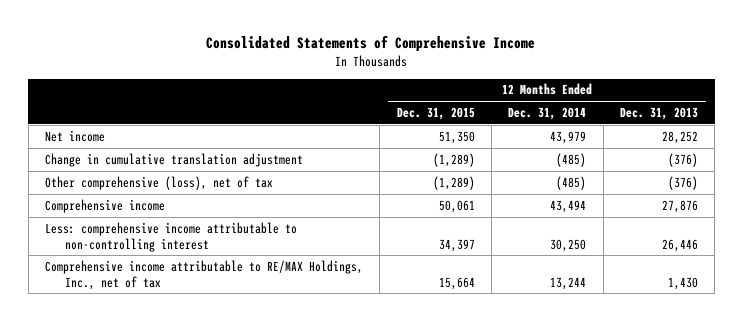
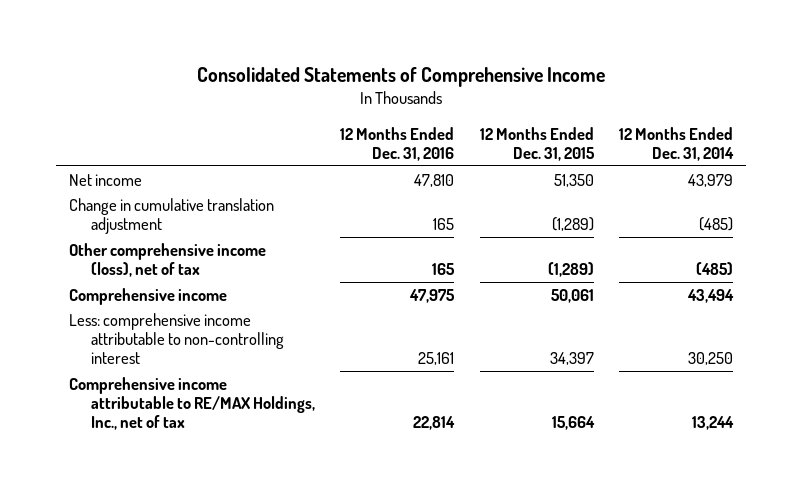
[619,106,698,120] Dec. 31, 2013 -> none
none -> [340,126,455,162] 12 Months Ended Dec. 31, 2016
[44,175,273,190] Other comprehensive (loss), net of tax -> [68,242,266,278] Other comprehensive income (loss), net of tax

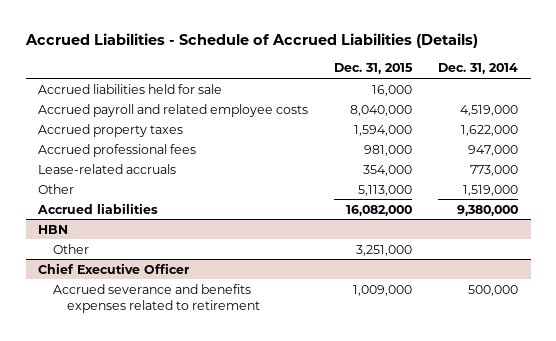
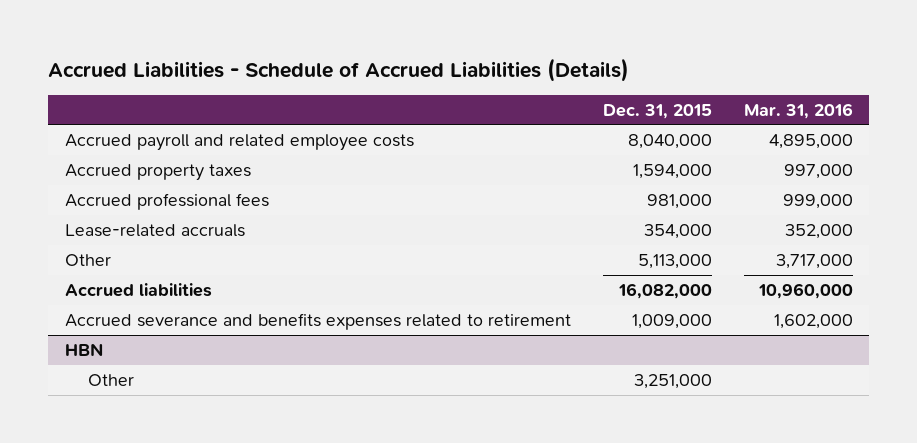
[437,63,518,75] Dec. 31, 2014 -> none
none -> [743,102,853,119] Mar. 31, 2016
[38,83,223,94] Accrued liabilities held for sale -> none
none -> [64,312,571,330] Accrued severance and benefits expenses related to retirement
[38,262,191,274] Chief Executive Officer -> none
[52,283,261,313] Accrued severance and benefits expenses related to retirement -> none

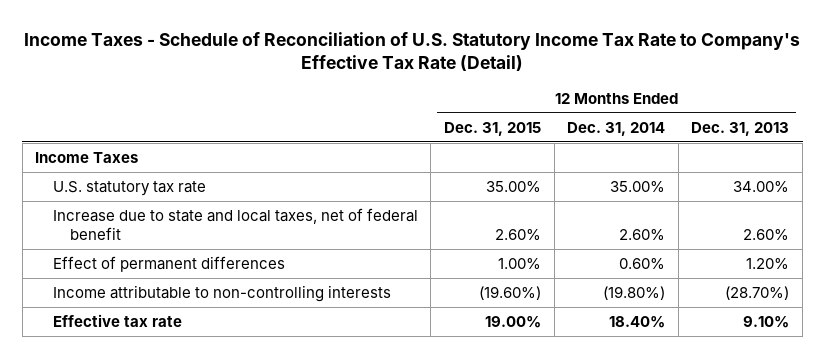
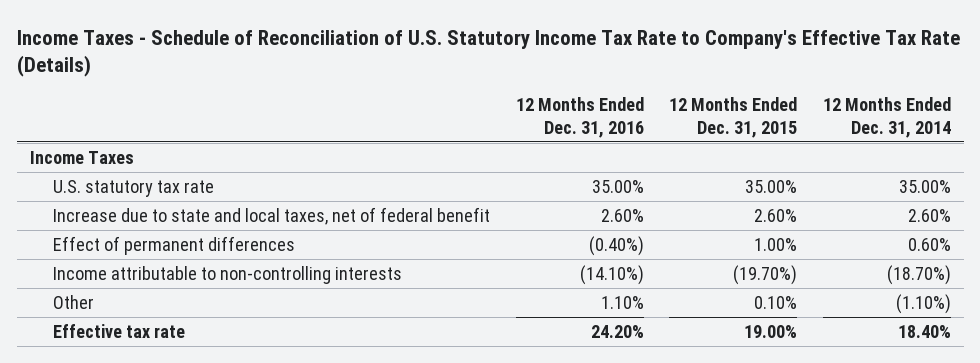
[24,31,801,72] Income Taxes - Schedule of Reconciliation of U.S. Statutory Income Tax Rate to Company's Effective Tax Rate (Detail) -> [16,29,960,78] Income Taxes - Schedule of Reconciliation of U.S. Statutory Income Tax Rate to Company's Effective Tax Rate (Details)
[691,121,790,136] Dec. 31, 2013 -> none
none -> [515,96,644,138] 12 Months Ended Dec. 31, 2016
[479,285,542,300] (19.60%) -> [733,264,798,285] (19.70%)
[603,285,666,300] (19.80%) -> [886,264,951,285] (18.70%)
none -> [53,294,95,309] Other

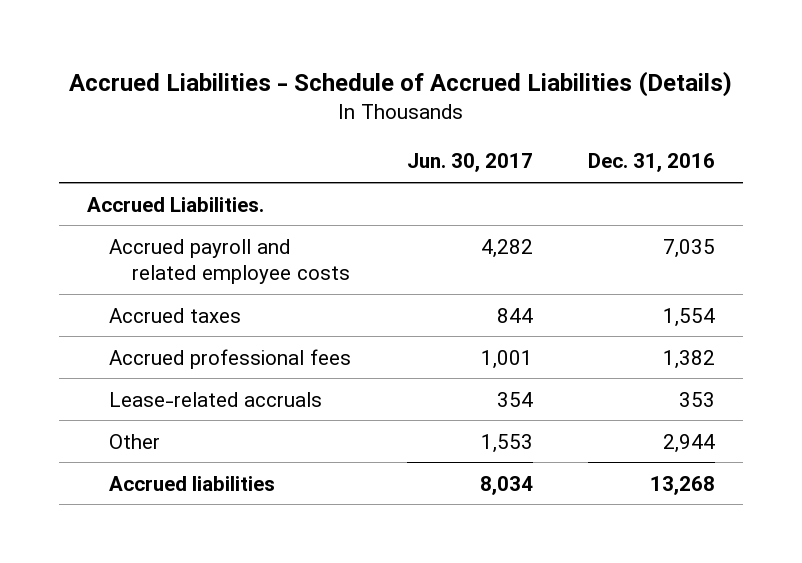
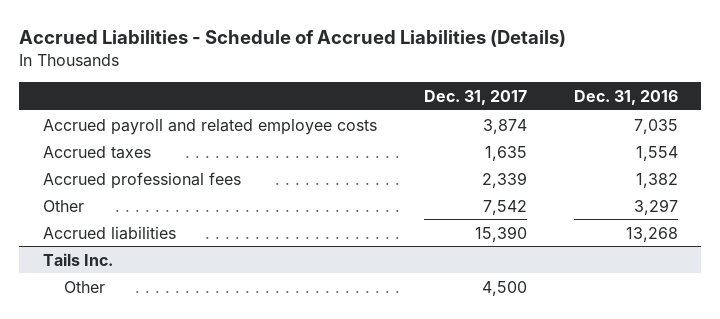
[406,153,533,173] Jun. 30, 2017 -> none
none -> [423,89,527,105] Dec. 31, 2017
[86,196,264,212] Accrued Liabilities. -> none
[109,391,323,407] Lease-related accruals -> none
[663,433,716,453] 2,944 -> [633,198,678,215] 3,297
none -> [42,252,113,266] Tails Inc.
none -> [63,280,105,293] Other

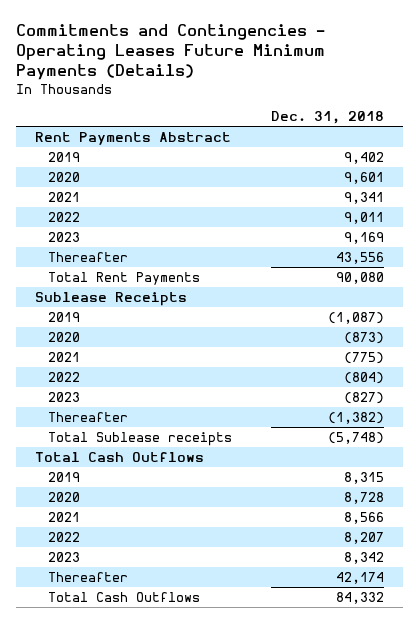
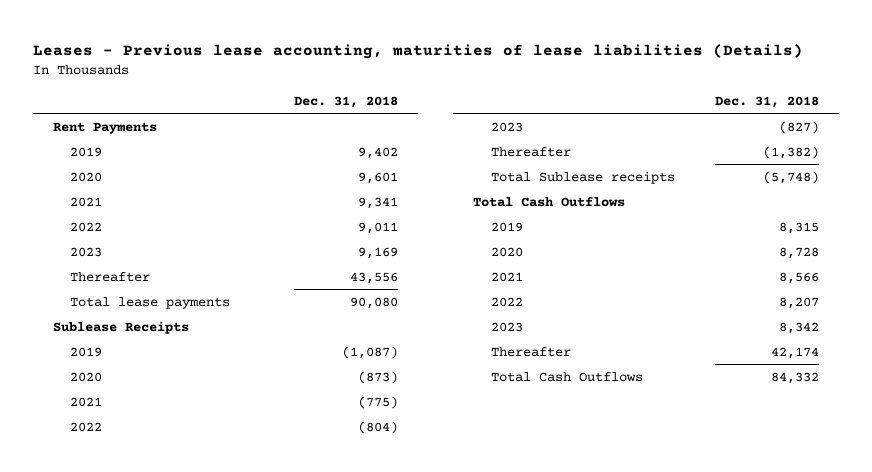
[15,23,325,81] Commitments and Contingencies - Operating Leases Future Minimum Payments (Details) -> [33,43,804,59] Leases - Previous lease accounting, maturities of lease liabilities (Details)
[34,131,231,145] Rent Payments Abstract -> [53,121,158,134] Rent Payments
[47,271,200,285] Total Rent Payments -> [70,296,231,309] Total lease payments

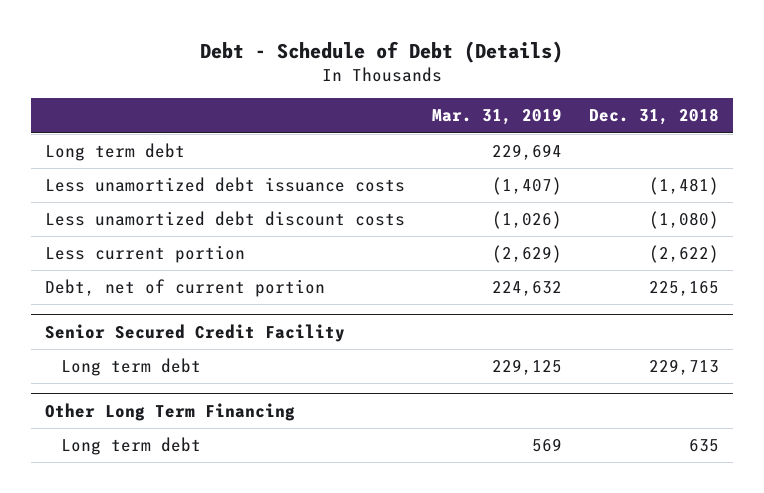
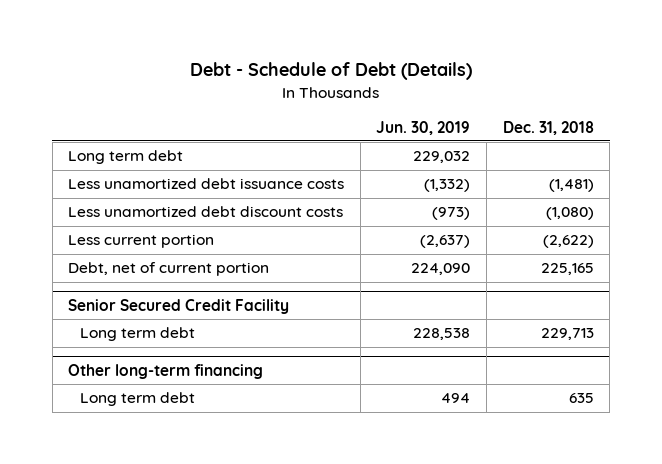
[432,108,563,126] Mar. 31, 2019 -> none
none -> [376,120,471,135] Jun. 30, 2019
[44,403,295,422] Other Long Term Financing -> [68,363,264,379] Other long-term financing

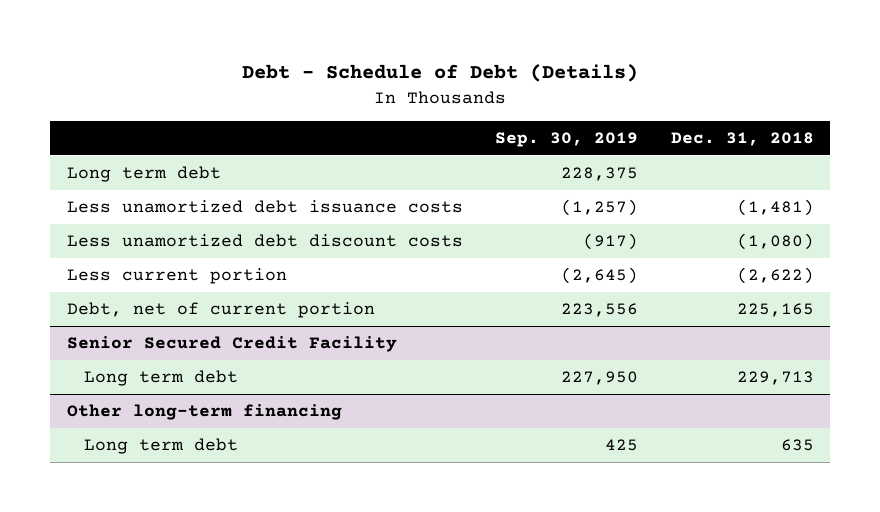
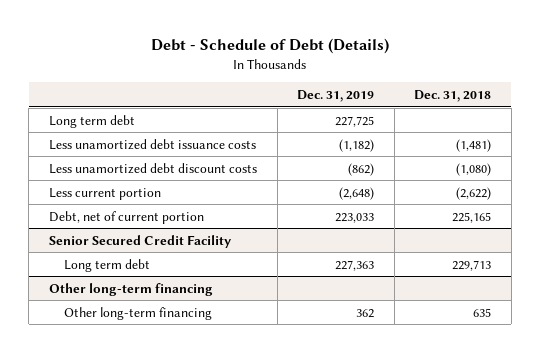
[495,132,639,148] Sep. 30, 2019 -> none
none -> [297,90,375,103] Dec. 31, 2019
[84,438,239,455] Long term debt -> [64,306,213,320] Other long-term financing

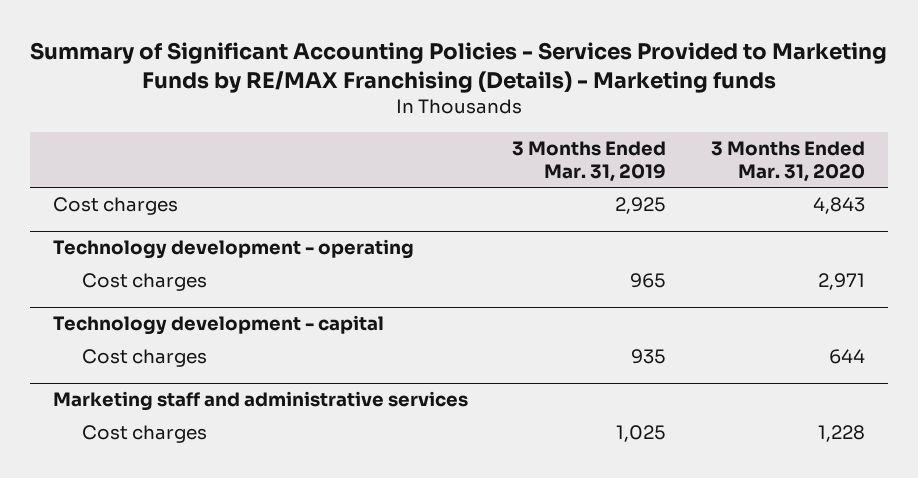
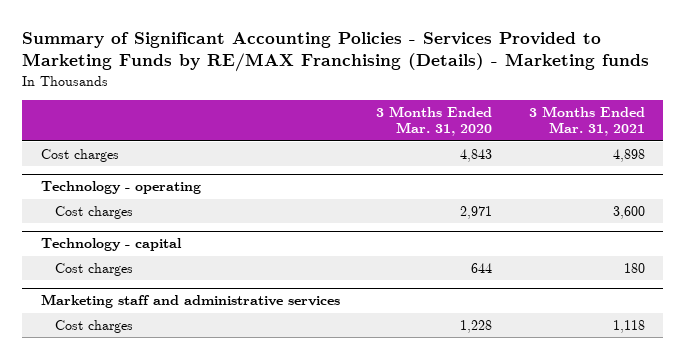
[512,141,667,183] 3 Months Ended Mar. 31, 2019 -> none
none -> [529,105,646,137] 3 Months Ended Mar. 31, 2021
[52,239,414,260] Technology development - operating -> [40,181,201,195] Technology - operating
[52,315,384,336] Technology development - capital -> [40,238,182,252] Technology - capital

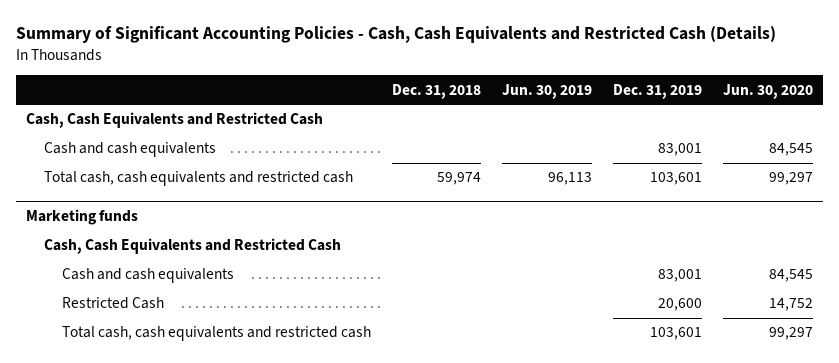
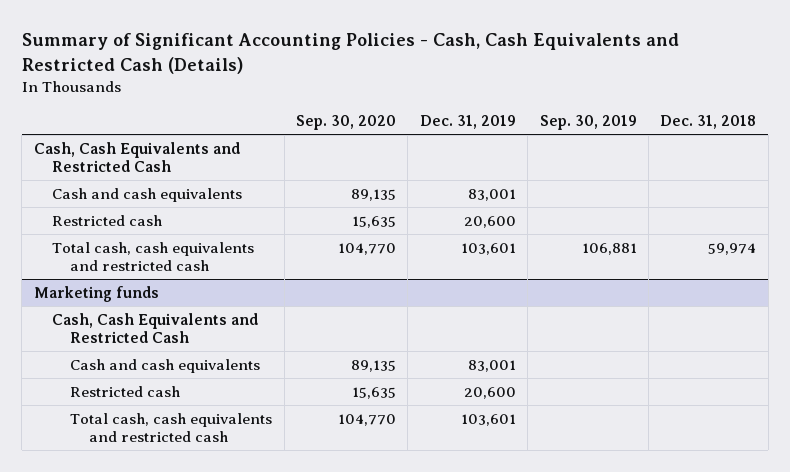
[501,83,592,99] Jun. 30, 2019 -> none
[722,83,813,99] Jun. 30, 2020 -> none
none -> [296,115,397,131] Sep. 30, 2020
none -> [539,115,637,131] Sep. 30, 2019
none -> [51,214,162,226] Restricted cash
[61,297,164,310] Restricted Cash -> [70,385,181,397] Restricted cash

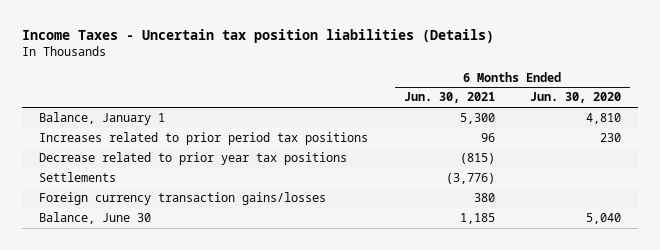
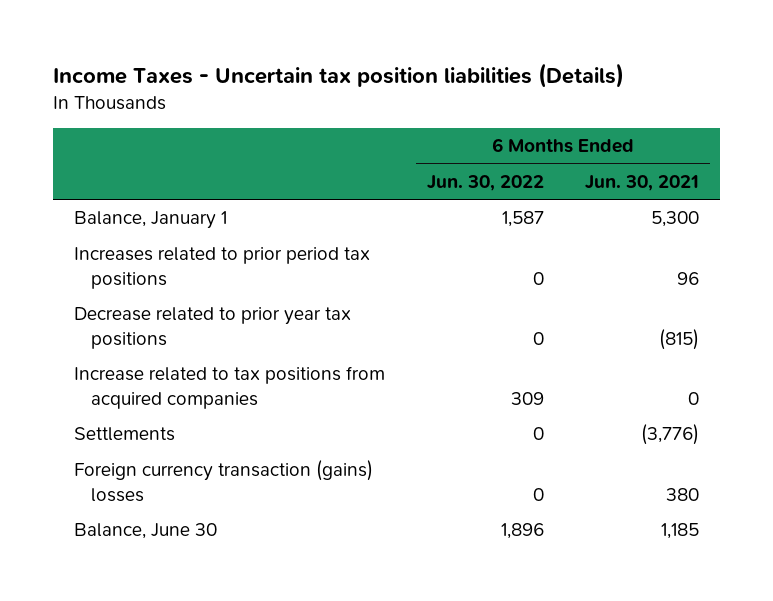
[529,92,621,104] Jun. 30, 2020 -> none
none -> [426,175,544,192] Jun. 30, 2022
none -> [73,366,385,409] Increase related to tax positions from acquired companies
[39,192,327,206] Foreign currency transaction gains/losses -> [73,460,373,502] Foreign currency transaction (gains) losses

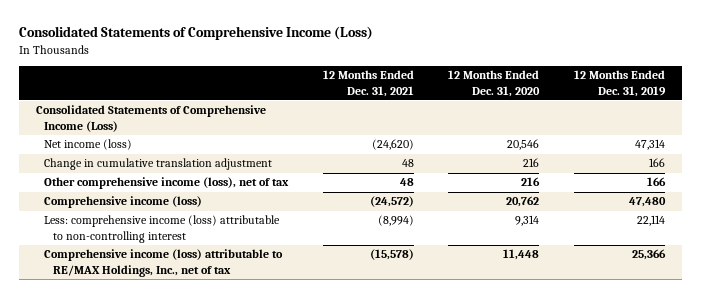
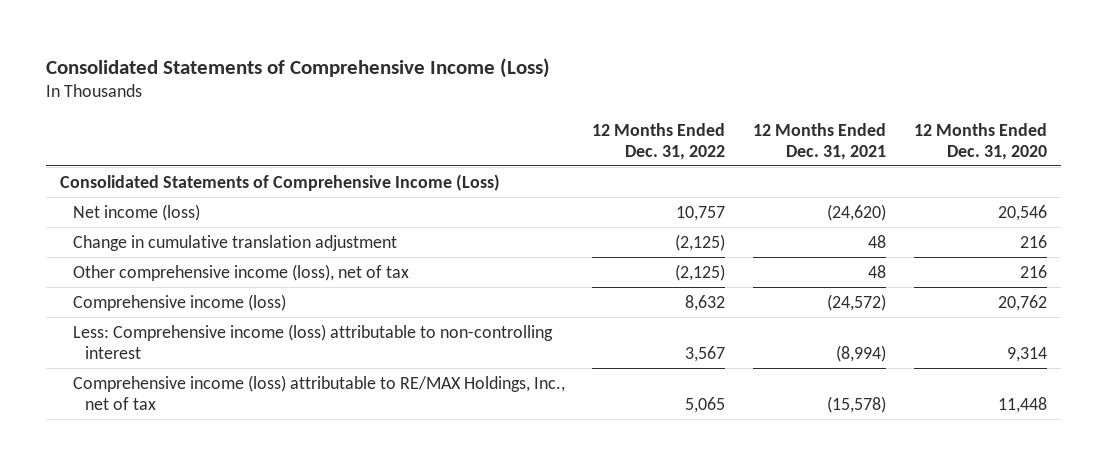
[573,70,666,97] 12 Months Ended Dec. 31, 2019 -> none
none -> [592,122,726,160] 12 Months Ended Dec. 31, 2022
[44,215,281,243] Less: comprehensive income (loss) attributable to non-controlling interest -> [72,323,553,359] Less: Comprehensive income (loss) attributable to non-controlling interest

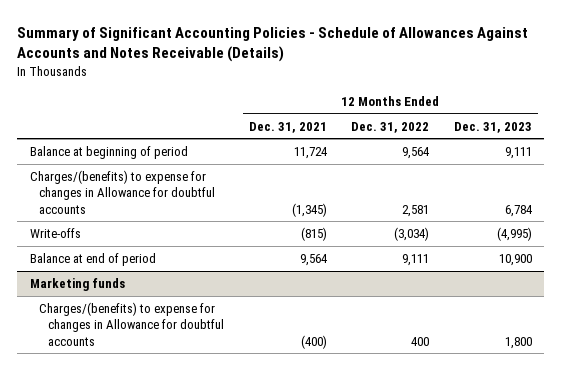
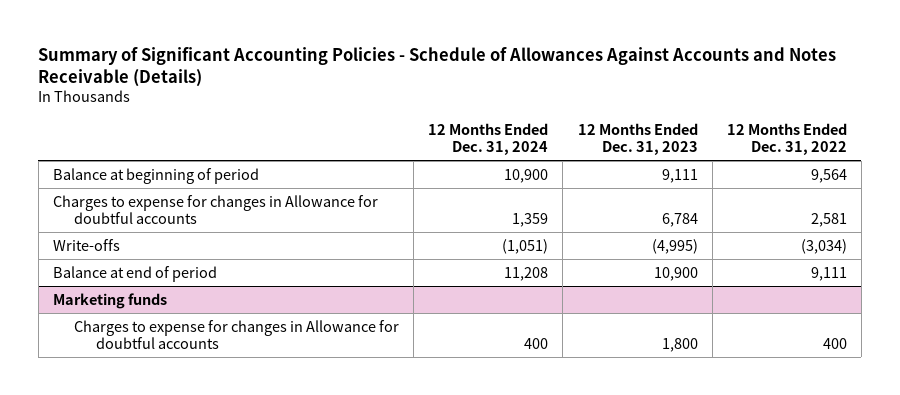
[248,121,327,133] Dec. 31, 2021 -> none
none -> [428,123,549,156] 12 Months Ended Dec. 31, 2024
[29,170,216,214] Charges/(benefits) to expense for changes in Allowance for doubtful accounts -> [53,194,379,224] Charges to expense for changes in Allowance for doubtful accounts
[39,302,225,346] Charges/(benefits) to expense for changes in Allowance for doubtful accounts -> [74,319,400,349] Charges to expense for changes in Allowance for doubtful accounts

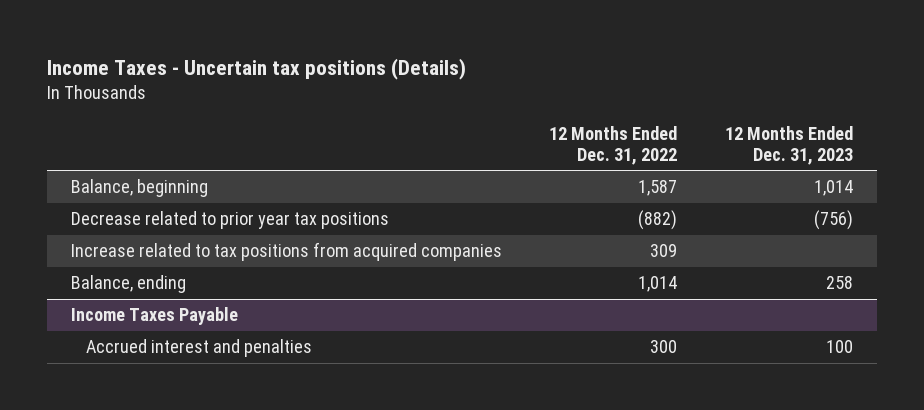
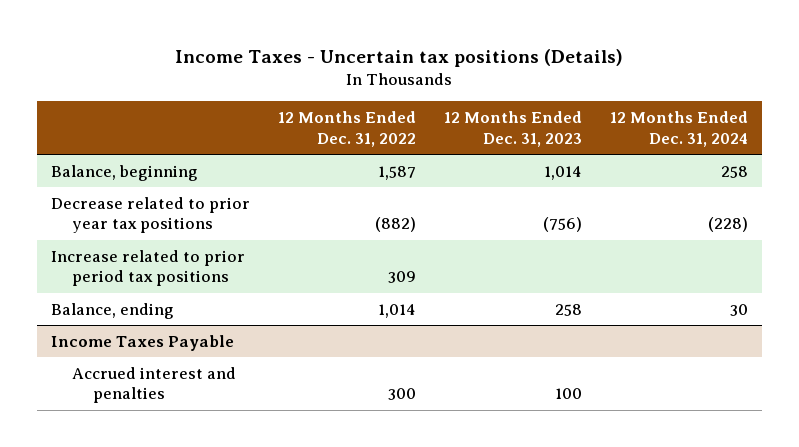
none -> [609,111,748,147] 12 Months Ended Dec. 31, 2024
[70,242,502,262] Increase related to tax positions from acquired companies -> [50,249,245,287] Increase related to prior period tax positions

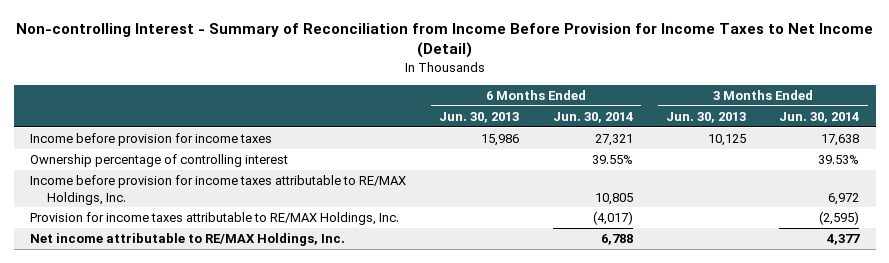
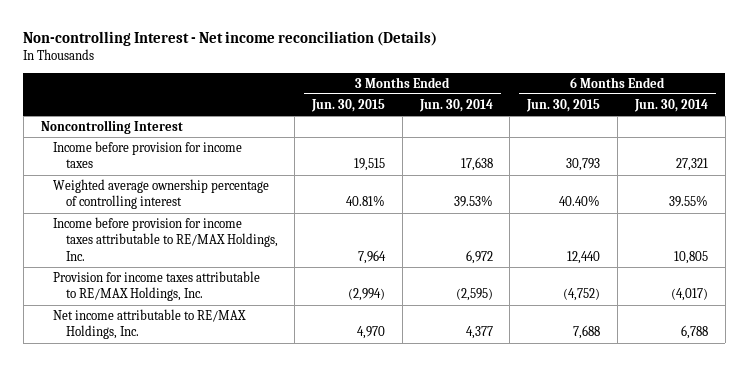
[15,22,873,59] Non-controlling Interest - Summary of Reconciliation from Income Before Provision for Income Taxes to Net Income (Detail) -> [23,31,438,47] Non-controlling Interest - Net income reconciliation (Details)
[439,111,520,123] Jun. 30, 2013 -> none
[665,111,746,123] Jun. 30, 2013 -> none
none -> [311,98,386,112] Jun. 30, 2015
none -> [526,98,601,112] Jun. 30, 2015
none -> [40,119,183,134] Noncontrolling Interest
[30,154,289,168] Ownership percentage of controlling interest -> [53,178,270,210] Weighted average ownership percentage of controlling interest

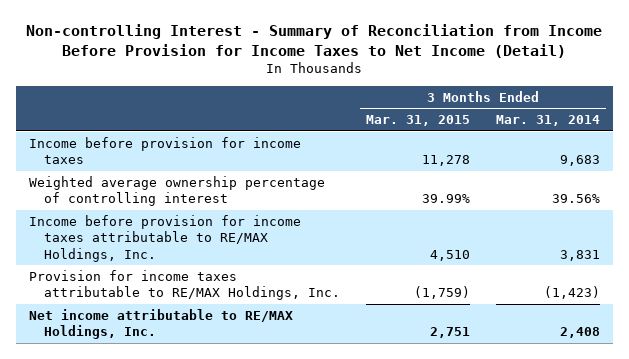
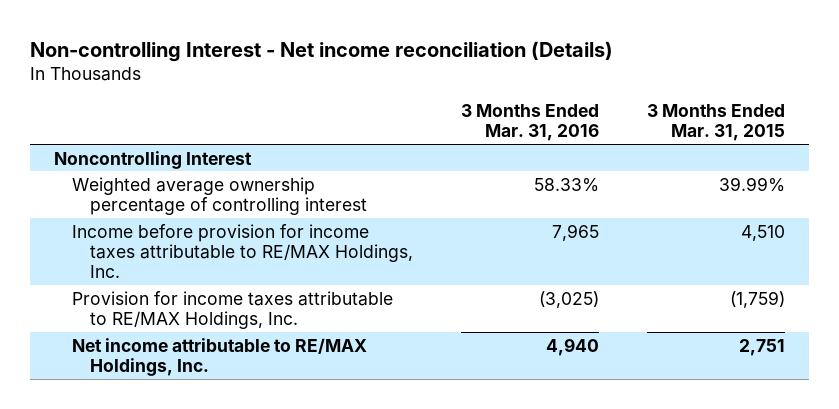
[26,23,603,58] Non-controlling Interest - Summary of Reconciliation from Income Before Provision for Income Taxes to Net Income (Detail) -> [30,40,614,62] Non-controlling Interest - Net income reconciliation (Details)
[496,115,601,127] Mar. 31, 2014 -> none
none -> [460,103,599,142] 3 Months Ended Mar. 31, 2016
[28,136,301,165] Income before provision for income taxes -> none
none -> [54,150,253,169] Noncontrolling Interest

